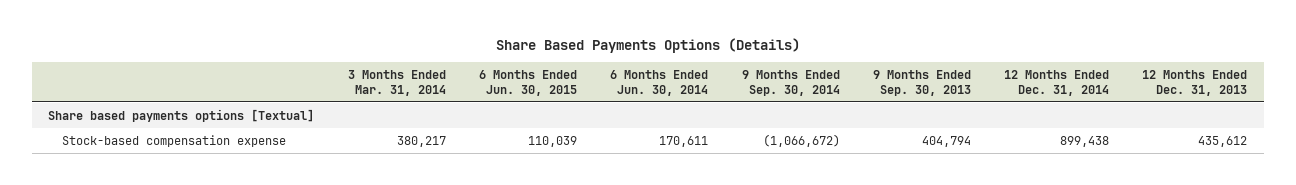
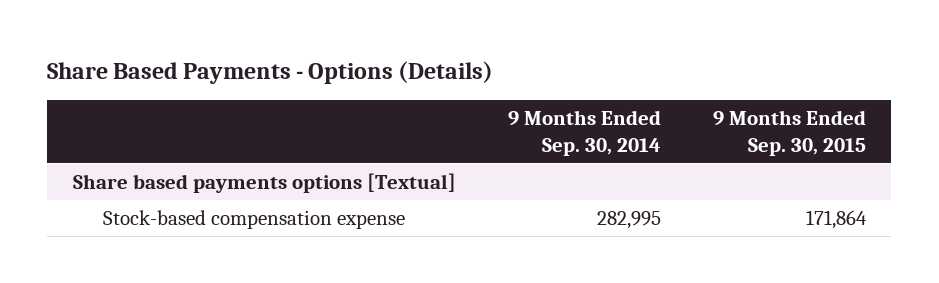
[495,38,800,54] Share Based Payments Options (Details) -> [47,61,494,85] Share Based Payments - Options (Details)
[347,69,446,96] 3 Months Ended Mar. 31, 2014 -> none
[479,69,578,96] 6 Months Ended Jun. 30, 2015 -> none
[610,69,709,96] 6 Months Ended Jun. 30, 2014 -> none
[872,69,971,96] 9 Months Ended Sep. 30, 2013 -> none
[1004,69,1110,96] 12 Months Ended Dec. 31, 2014 -> none
[1142,69,1248,96] 12 Months Ended Dec. 31, 2013 -> none
none -> [712,109,866,156] 9 Months Ended Sep. 30, 2015
[762,133,840,147] (1,066,672) -> [596,211,661,230] 282,995

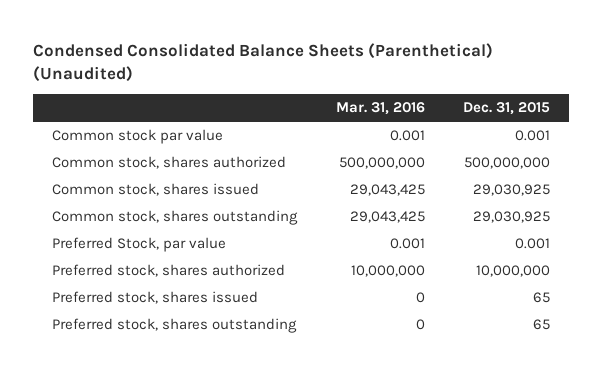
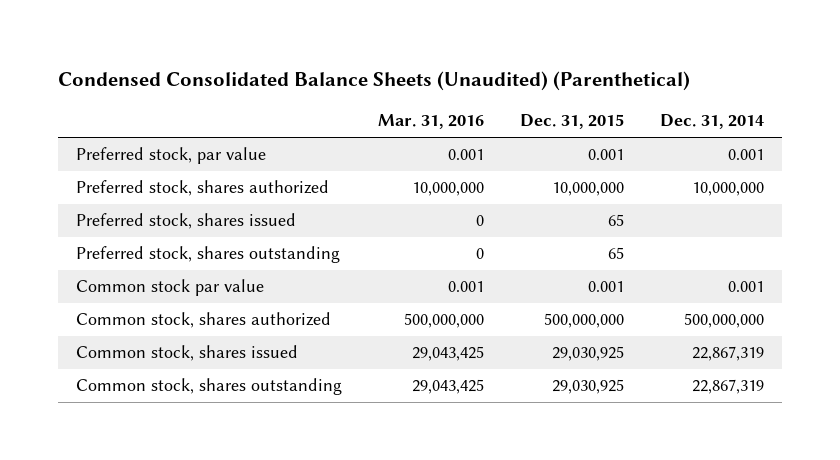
[33,43,494,83] Condensed Consolidated Balance Sheets (Parenthetical) (Unaudited) -> [58,71,691,92] Condensed Consolidated Balance Sheets (Unaudited) (Parenthetical)
none -> [660,114,765,130] Dec. 31, 2014
none -> [76,147,267,165] Preferred stock, par value
[52,264,286,278] Preferred stock, shares authorized -> [76,180,330,197] Preferred stock, shares authorized
[52,291,259,305] Preferred stock, shares issued -> [76,213,297,230] Preferred stock, shares issued
[52,318,298,334] Preferred stock, shares outstanding -> [76,246,341,264] Preferred stock, shares outstanding
[52,237,227,253] Preferred Stock, par value -> none

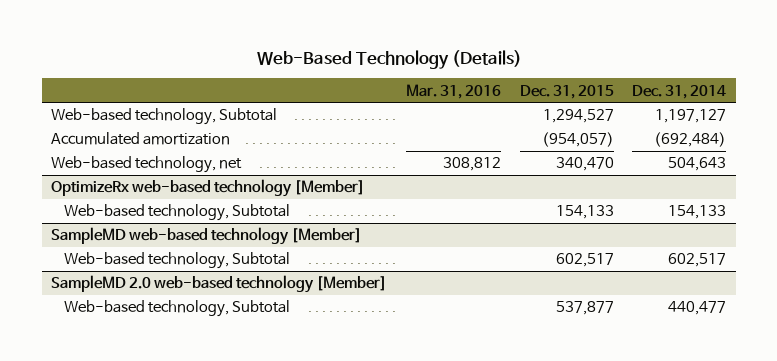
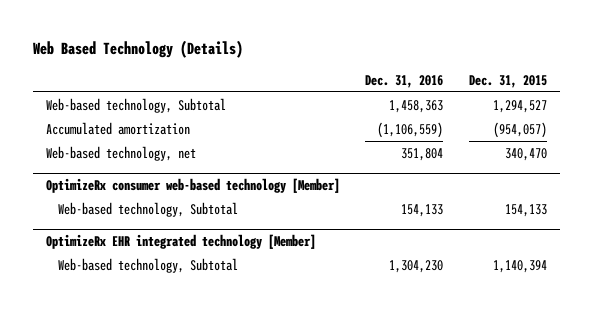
[256,50,522,70] Web-Based Technology (Details) -> [32,40,243,59] Web Based Technology (Details)
[405,83,501,99] Mar. 31, 2016 -> none
[632,84,727,99] Dec. 31, 2014 -> none
none -> [365,74,444,88] Dec. 31, 2016
[51,179,366,198] OptimizeRx web-based technology [Member] -> [45,178,340,194] OptimizeRx consumer web-based technology [Member]
[51,227,363,246] SampleMD web-based technology [Member] -> none
[51,275,388,294] SampleMD 2.0 web-based technology [Member] -> none
[64,300,291,318] Web-based technology, Subtotal -> none
none -> [45,234,316,250] OptimizeRx EHR integrated technology [Member]
[555,253,614,268] 602,517 -> [492,259,547,273] 1,140,394

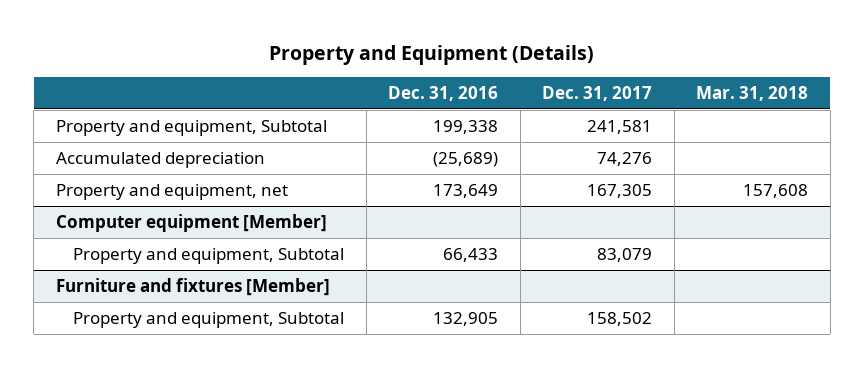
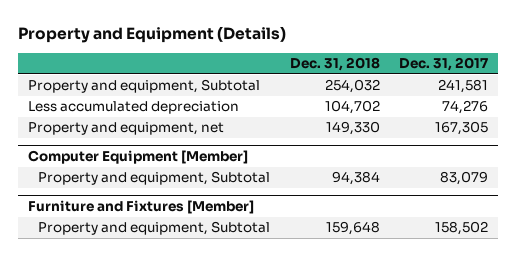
[388,85,499,101] Dec. 31, 2016 -> none
[696,85,809,101] Mar. 31, 2018 -> none
none -> [289,57,380,72] Dec. 31, 2018
[55,152,265,169] Accumulated depreciation -> [28,101,240,115] Less accumulated depreciation
[55,214,327,233] Computer equipment [Member] -> [28,150,249,165] Computer Equipment [Member]
[55,278,330,297] Furniture and fixtures [Member] -> [28,200,255,215] Furniture and Fixtures [Member]

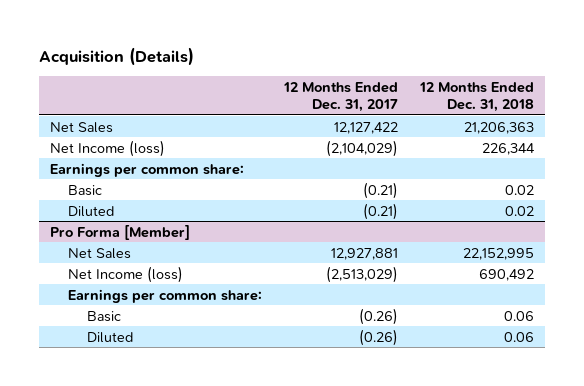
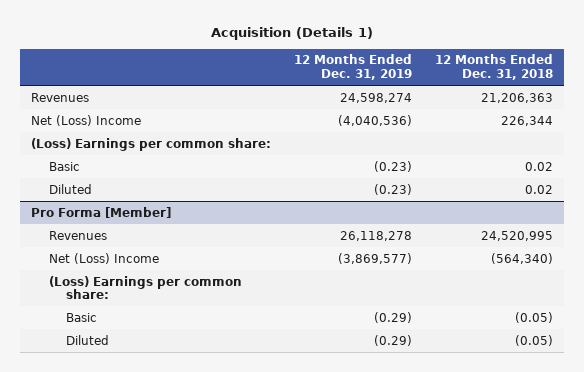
[39,46,195,66] Acquisition (Details) -> [210,27,373,41] Acquisition (Details 1)
[283,81,399,113] 12 Months Ended Dec. 31, 2017 -> none
none -> [293,54,412,80] 12 Months Ended Dec. 31, 2019
[50,121,114,133] Net Sales -> [30,92,89,102] Revenues
[50,139,166,157] Net Income (loss) -> [30,114,141,126] Net (Loss) Income
[50,162,245,177] Earnings per common share: -> [30,137,271,151] (Loss) Earnings per common share:
[68,247,132,259] Net Sales -> none
none -> [48,230,107,240] Revenues
[68,265,184,283] Net Income (loss) -> [48,252,159,264] Net (Loss) Income
[479,268,535,281] 690,492 -> [490,252,553,264] (564,340)
[68,288,263,303] Earnings per common share: -> [48,275,242,300] (Loss) Earnings per common share:
[504,310,535,321] 0.06 -> [514,311,553,323] (0.05)
[504,331,535,342] 0.06 -> [514,334,553,346] (0.05)

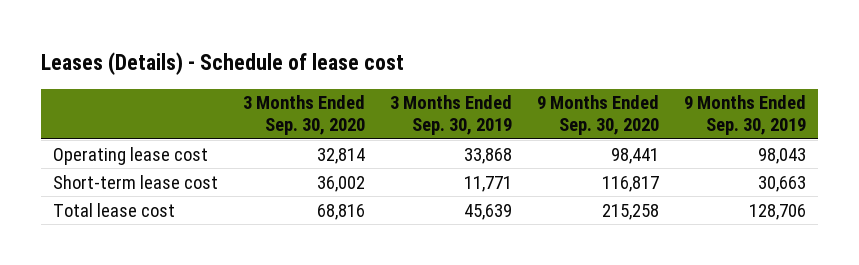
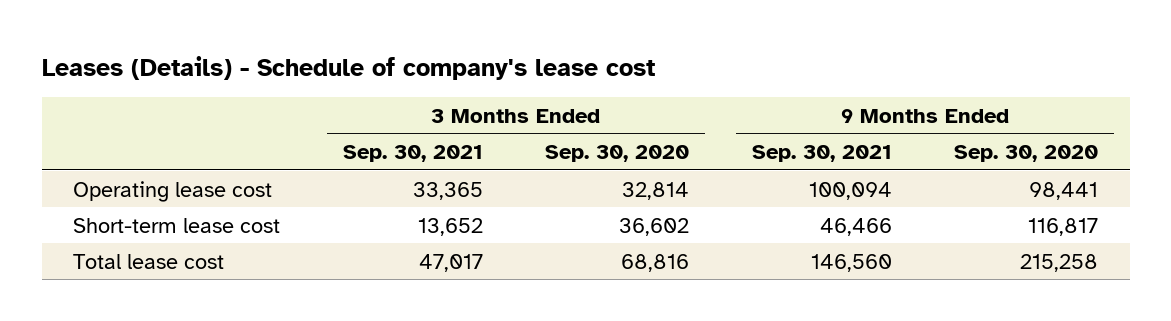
[40,51,404,75] Leases (Details) - Schedule of lease cost -> [41,55,655,80] Leases (Details) - Schedule of company's lease cost
[389,95,512,136] 3 Months Ended Sep. 30, 2019 -> none
[683,95,806,136] 9 Months Ended Sep. 30, 2019 -> none
none -> [342,145,483,163] Sep. 30, 2021
none -> [751,145,892,163] Sep. 30, 2021
[316,175,365,192] 36,002 -> [619,217,690,236] 36,602

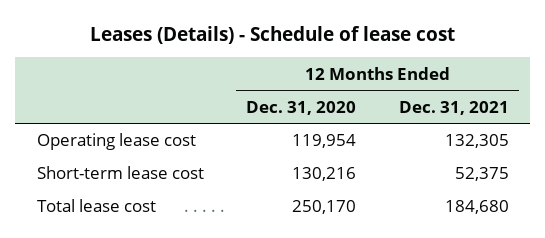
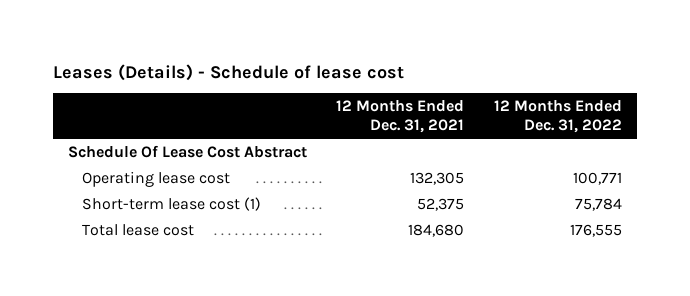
[246,100,357,115] Dec. 31, 2020 -> none
none -> [493,100,622,134] 12 Months Ended Dec. 31, 2022
none -> [67,145,307,159] Schedule Of Lease Cost Abstract
[36,166,204,180] Short-term lease cost -> [82,197,262,212] Short-term lease cost (1)

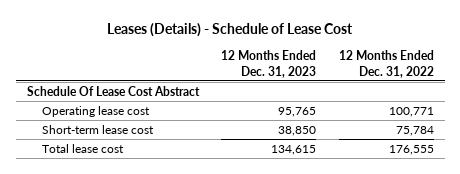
[53,63,405,81] Leases (Details) - Schedule of lease cost -> [107,23,354,38] Leases (Details) - Schedule of Lease Cost
[336,100,465,134] 12 Months Ended Dec. 31, 2021 -> none
none -> [221,50,317,78] 12 Months Ended Dec. 31, 2023
[82,197,262,212] Short-term lease cost (1) -> [42,124,155,134] Short-term lease cost

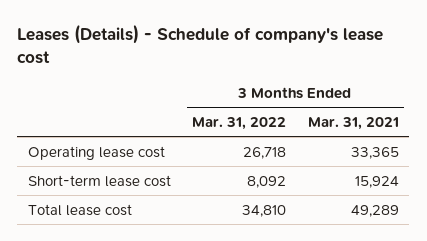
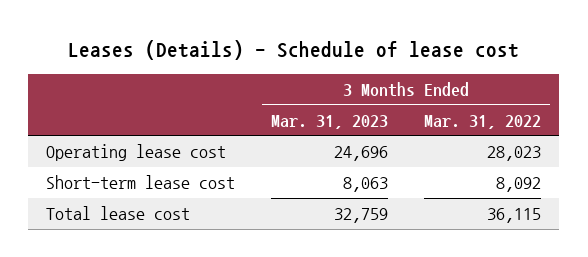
[17,24,384,65] Leases (Details) - Schedule of company's lease cost -> [67,39,519,60] Leases (Details) - Schedule of lease cost
[307,116,399,130] Mar. 31, 2021 -> none
none -> [271,114,389,129] Mar. 31, 2023
[243,146,287,159] 26,718 -> [487,146,542,162] 28,023
[242,204,287,217] 34,810 -> [487,208,542,224] 36,115

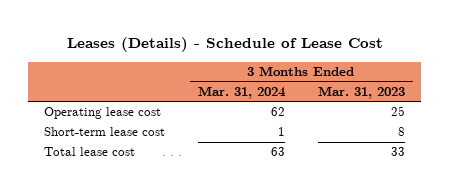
[67,39,519,60] Leases (Details) - Schedule of lease cost -> [66,37,383,53] Leases (Details) - Schedule of Lease Cost
[424,114,542,129] Mar. 31, 2022 -> none
none -> [198,85,287,99] Mar. 31, 2024
[334,146,389,162] 24,696 -> [390,106,405,117] 25
[343,177,389,193] 8,063 -> [397,127,405,137] 8
[334,208,389,224] 32,759 -> [390,147,405,157] 33

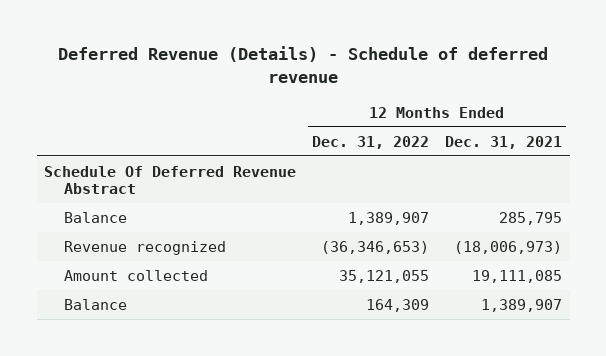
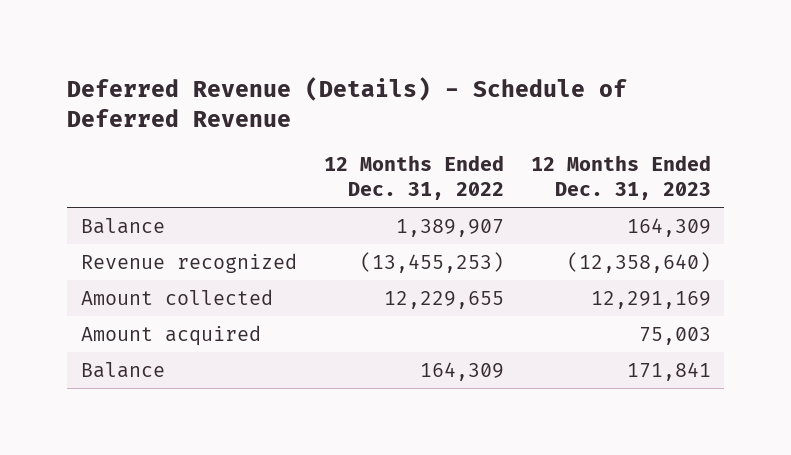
[58,45,549,83] Deferred Revenue (Details) - Schedule of deferred revenue -> [66,77,627,128] Deferred Revenue (Details) - Schedule of Deferred Revenue
[444,135,562,149] Dec. 31, 2021 -> none
none -> [530,155,711,201] 12 Months Ended Dec. 31, 2023
[44,165,297,195] Schedule Of Deferred Revenue Abstract -> none
[321,240,430,254] (36,346,653) -> [359,251,504,273] (13,455,253)
[339,269,430,283] 35,121,055 -> [383,290,504,309] 12,229,655
none -> [80,324,261,346] Amount acquired

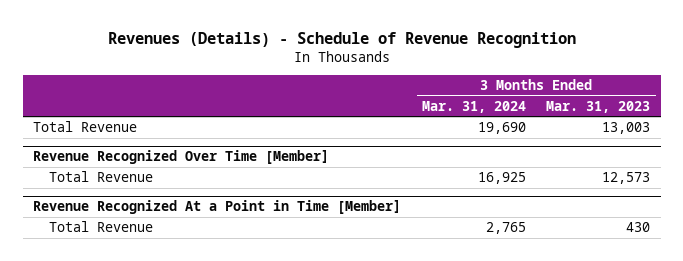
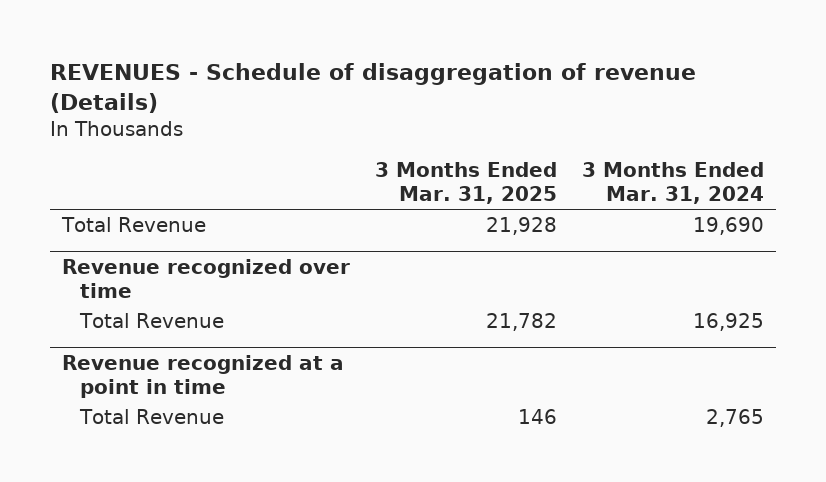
[107,31,576,48] Revenues (Details) - Schedule of Revenue Recognition -> [50,62,697,113] REVENUES - Schedule of disaggregation of revenue (Details)
[546,100,651,113] Mar. 31, 2023 -> none
none -> [374,162,557,205] 3 Months Ended Mar. 31, 2025
[33,150,330,165] Revenue Recognized Over Time [Member] -> [62,259,351,298] Revenue recognized over time
[33,200,402,215] Revenue Recognized At a Point in Time [Member] -> [62,355,345,398] Revenue recognized at a point in time

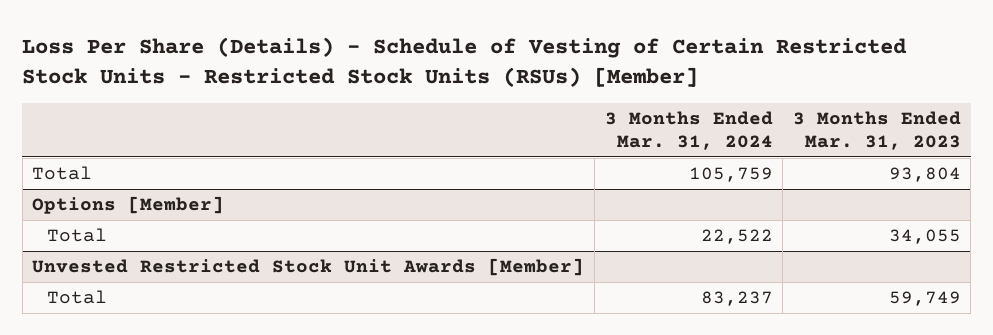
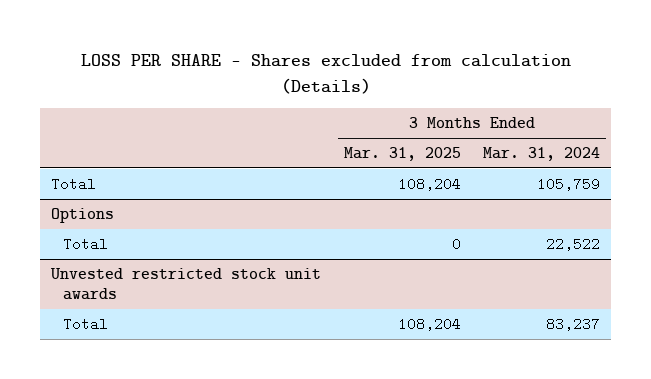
[22,36,908,88] Loss Per Share (Details) - Schedule of Vesting of Certain Restricted Stock Units - Restricted Stock Units (RSUs) [Member] -> [80,53,571,94] LOSS PER SHARE - Shares excluded from calculation (Details)
[792,111,961,151] 3 Months Ended Mar. 31, 2023 -> none
none -> [343,147,461,162] Mar. 31, 2025
[32,196,225,215] Options [Member] -> [51,208,115,224] Options
[32,258,585,277] Unvested Restricted Stock Unit Awards [Member] -> [50,268,322,301] Unvested restricted stock unit awards

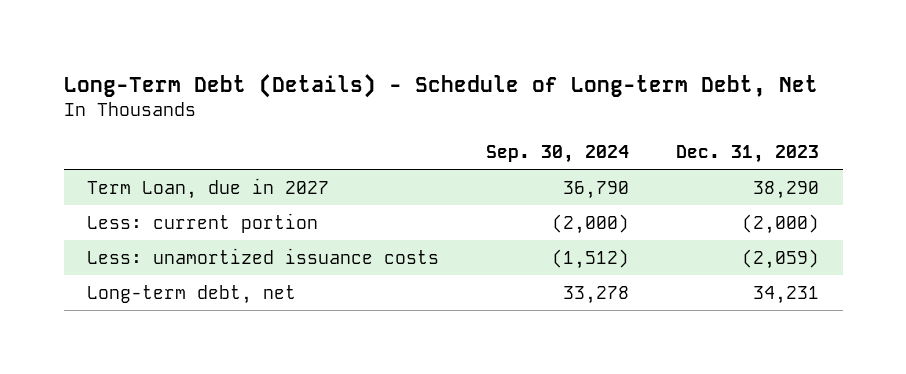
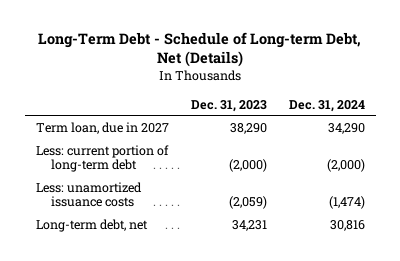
[63,73,818,98] Long-Term Debt (Details) - Schedule of Long-term Debt, Net -> [38,32,362,68] Long-Term Debt - Schedule of Long-term Debt, Net (Details)
[486,145,630,164] Sep. 30, 2024 -> none
none -> [288,99,365,112] Dec. 31, 2024
[87,177,330,199] Term Loan, due in 2027 -> [35,121,169,134] Term loan, due in 2027
[87,212,319,233] Less: current portion -> [35,144,169,173] Less: current portion of long-term debt

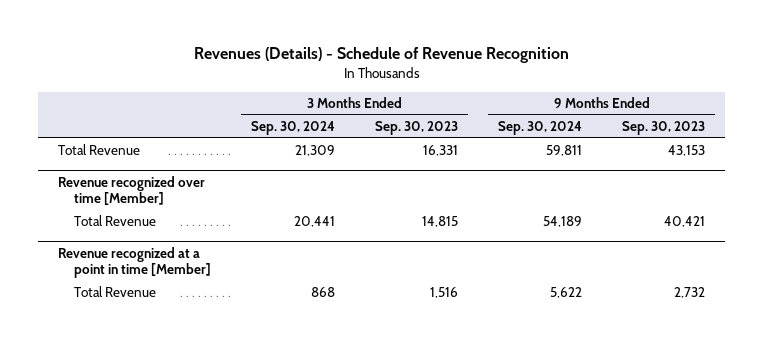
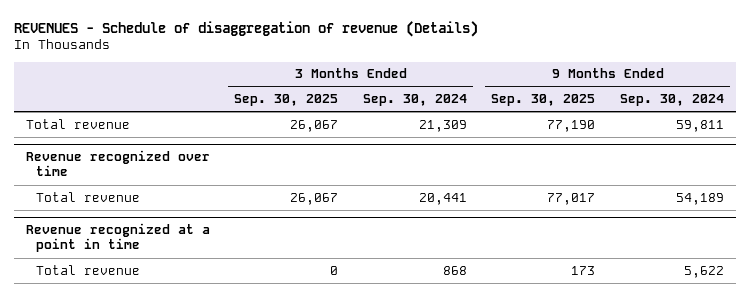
[193,47,569,64] Revenues (Details) - Schedule of Revenue Recognition -> [13,20,478,37] REVENUES - Schedule of disaggregation of revenue (Details)
[375,121,459,136] Sep. 30, 2023 -> none
[622,121,706,136] Sep. 30, 2023 -> none
none -> [234,94,339,107] Sep. 30, 2025
none -> [491,94,596,107] Sep. 30, 2025
[58,144,141,156] Total Revenue -> [25,118,130,129] Total revenue
[58,175,206,206] Revenue recognized over time [Member] -> [25,150,210,177] Revenue recognized over time
[73,215,156,227] Total Revenue -> [35,191,140,202] Total revenue
[58,246,211,279] Revenue recognized at a point in time [Member] -> [25,223,210,253] Revenue recognized at a point in time
[73,286,156,298] Total Revenue -> [35,264,140,275] Total revenue

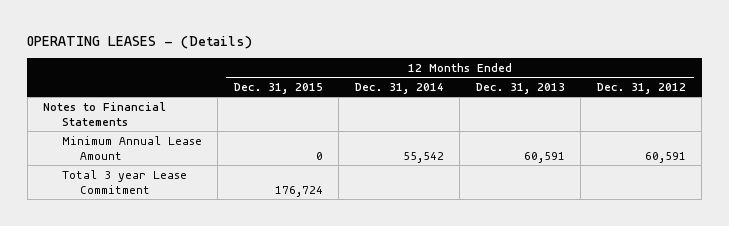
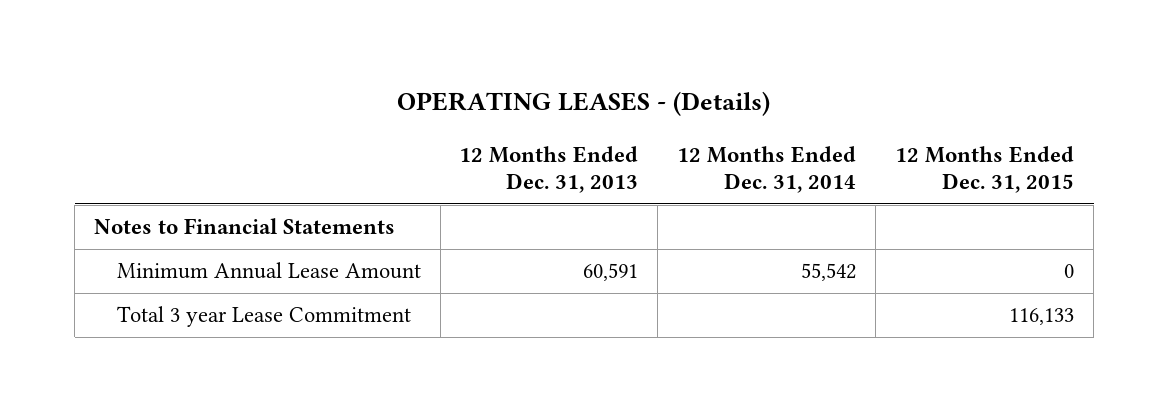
[596,83,686,95] Dec. 31, 2012 -> none
[274,185,323,197] 176,724 -> [1009,308,1075,326] 116,133

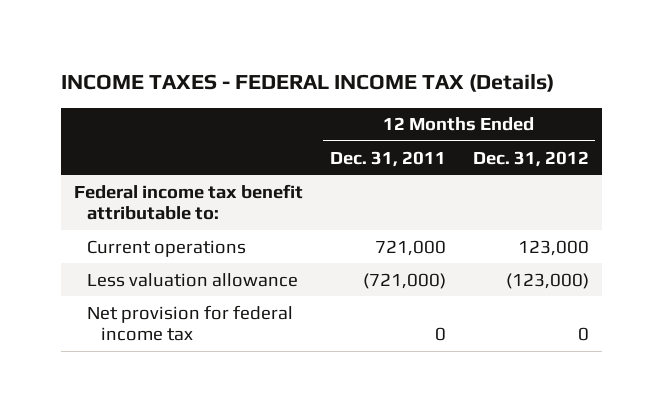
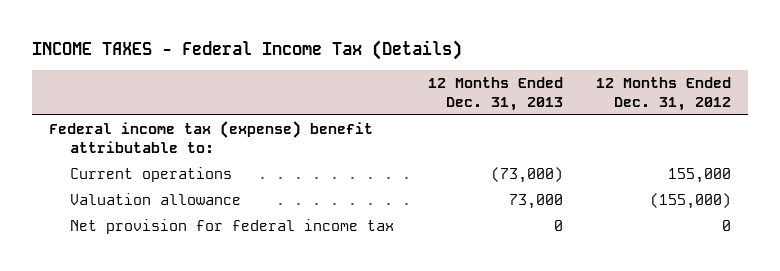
[60,73,554,93] INCOME TAXES - FEDERAL INCOME TAX (Details) -> [32,40,463,61] INCOME TAXES - Federal Income Tax (Details)
[329,150,446,167] Dec. 31, 2011 -> none
none -> [427,77,563,111] 12 Months Ended Dec. 31, 2013
[73,183,303,221] Federal income tax benefit attributable to: -> [48,121,373,153] Federal income tax (expense) benefit attributable to:
[517,239,589,256] 123,000 -> [668,168,732,184] 155,000
[87,272,299,287] Less valuation allowance -> [70,193,242,206] Valuation allowance
[505,272,589,289] (123,000) -> [650,193,732,210] (155,000)

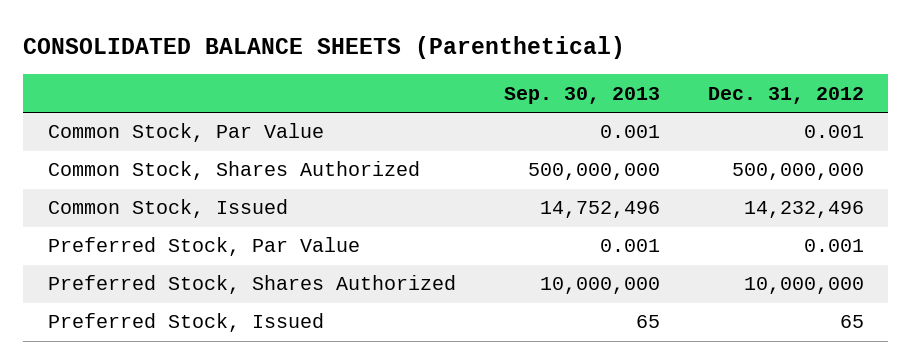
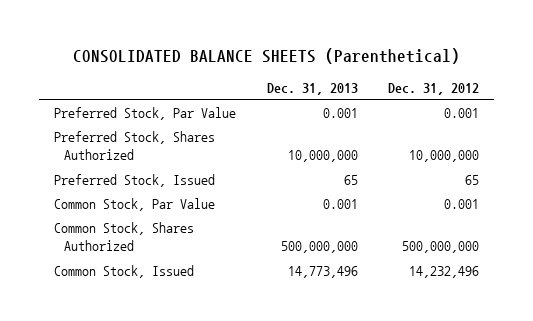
[503,86,660,104] Sep. 30, 2013 -> none
none -> [266,82,358,95] Dec. 31, 2013
[47,123,324,143] Common Stock, Par Value -> [54,197,216,211] Common Stock, Par Value
[47,161,420,181] Common Stock, Shares Authorized -> [54,221,195,252] Common Stock, Shares Authorized
[47,199,288,219] Common Stock, Issued -> [54,264,195,278] Common Stock, Issued

